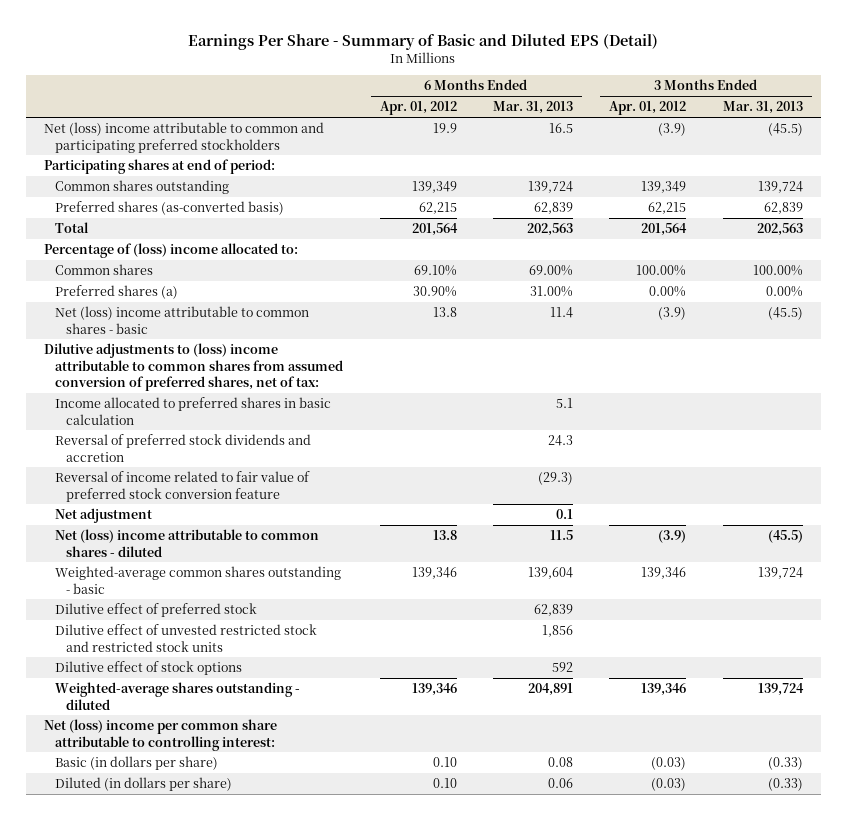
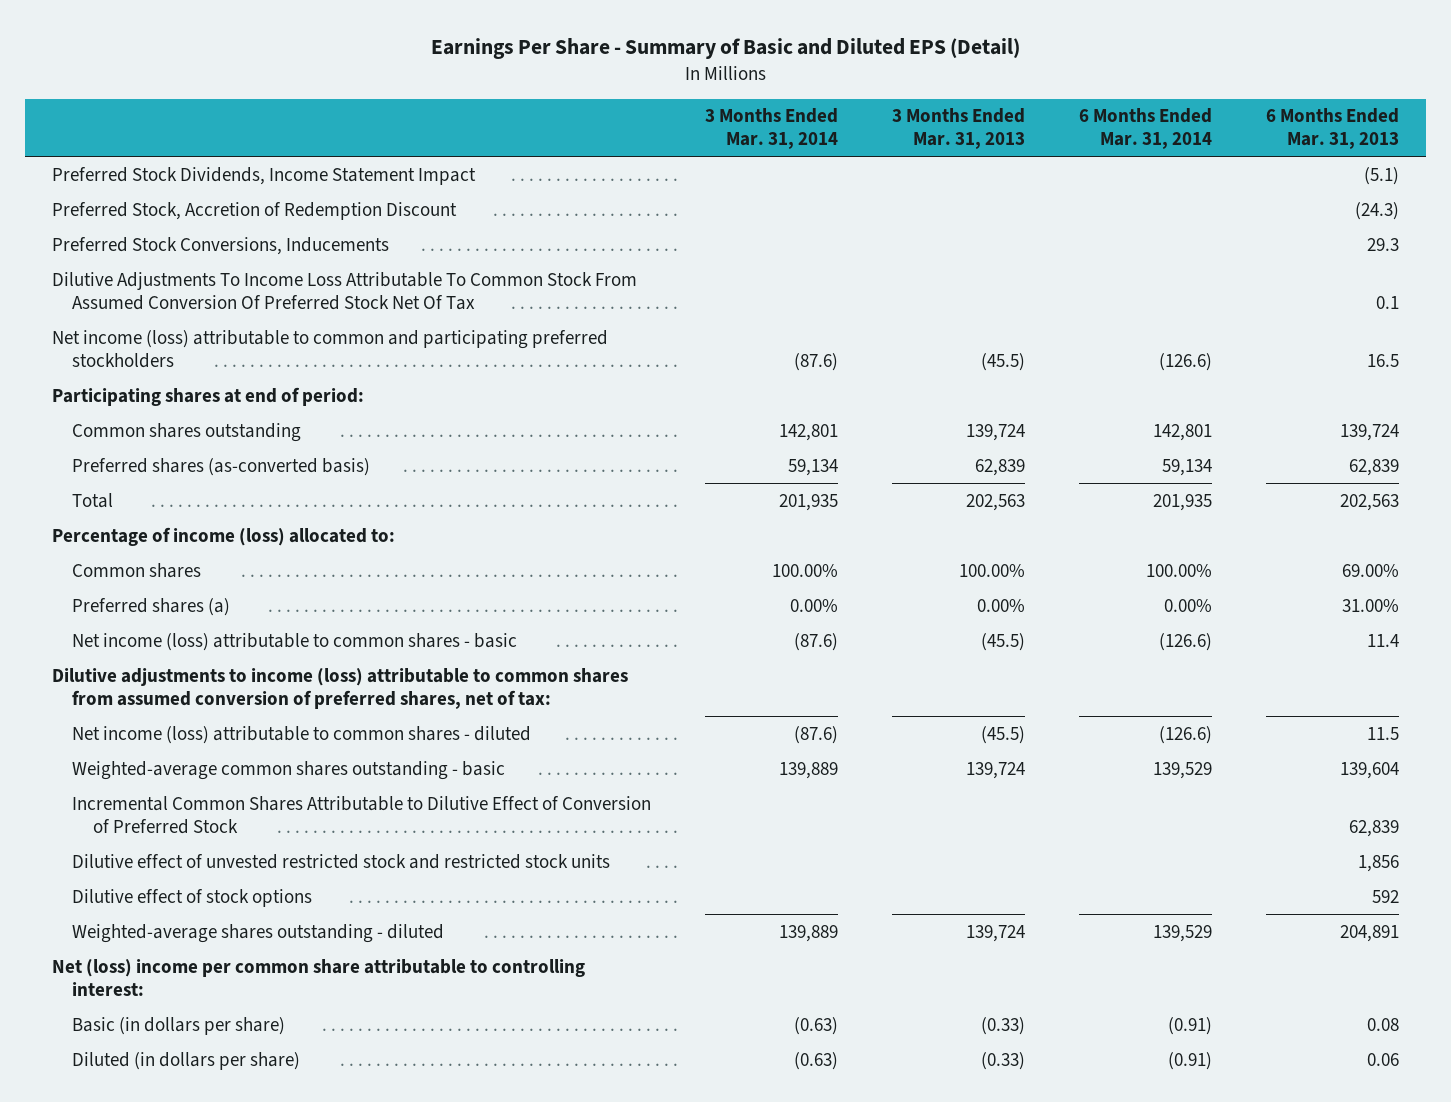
[379,101,457,116] Apr. 01, 2012 -> none
[609,101,687,116] Apr. 01, 2012 -> none
none -> [705,108,839,150] 3 Months Ended Mar. 31, 2014
none -> [1079,108,1213,150] 6 Months Ended Mar. 31, 2014
none -> [52,166,477,185] Preferred Stock Dividends, Income Statement Impact
none -> [52,201,458,220] Preferred Stock, Accretion of Redemption Discount
none -> [52,236,390,255] Preferred Stock Conversions, Inducements
none -> [52,271,638,310] Dilutive Adjustments To Income Loss Attributable To Common Stock From Assumed Conversion Of Preferred Stock Net Of Tax
[44,122,325,153] Net (loss) income attributable to common and participating preferred stockholders -> [52,329,609,368] Net income (loss) attributable to common and participating preferred stockholders
[44,243,299,259] Percentage of (loss) income allocated to: -> [52,526,396,546] Percentage of income (loss) allocated to:
[55,397,332,425] Income allocated to preferred shares in basic calculation -> none
[55,434,312,462] Reversal of preferred stock dividends and accretion -> none
[55,471,311,502] Reversal of income related to fair value of preferred stock conversion feature -> none
[55,508,153,524] Net adjustment -> none
[55,306,310,334] Net (loss) income attributable to common shares - basic -> [72,632,518,651] Net income (loss) attributable to common shares - basic
[44,343,344,391] Dilutive adjustments to (loss) income attributable to common shares from assumed conversion of preferred shares, net of tax: -> [52,667,629,709] Dilutive adjustments to income (loss) attributable to common shares from assumed conversion of preferred shares, net of tax:
[55,529,320,557] Net (loss) income attributable to common shares - diluted -> [72,725,532,744] Net income (loss) attributable to common shares - diluted
[55,603,258,618] Dilutive effect of preferred stock -> [72,795,652,834] Incremental Common Shares Attributable to Dilutive Effect of Conversion of Preferred Stock

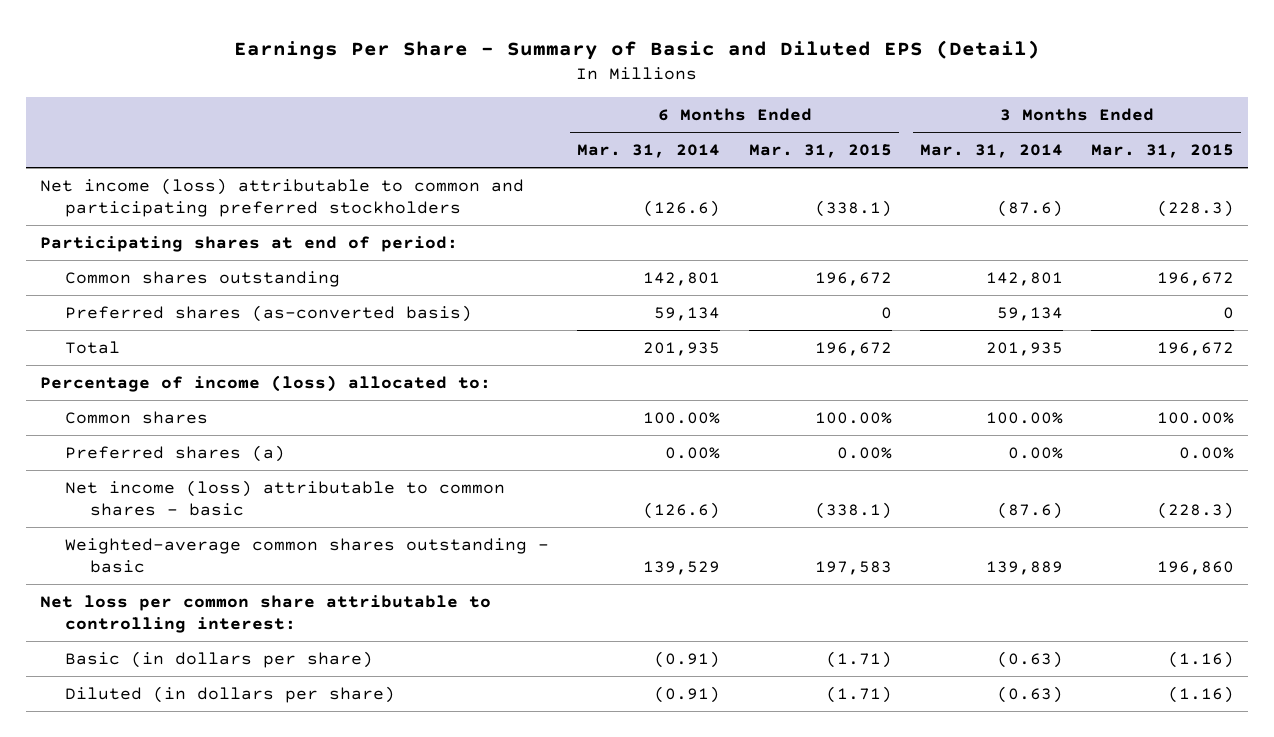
[892,108,1026,150] 3 Months Ended Mar. 31, 2013 -> none
[1266,108,1400,150] 6 Months Ended Mar. 31, 2013 -> none
none -> [748,144,892,159] Mar. 31, 2015
none -> [1090,144,1234,159] Mar. 31, 2015
[52,166,477,185] Preferred Stock Dividends, Income Statement Impact -> none
[52,201,458,220] Preferred Stock, Accretion of Redemption Discount -> none
[52,236,390,255] Preferred Stock Conversions, Inducements -> none
[52,271,638,310] Dilutive Adjustments To Income Loss Attributable To Common Stock From Assumed Conversion Of Preferred Stock Net Of Tax -> none
[52,667,629,709] Dilutive adjustments to income (loss) attributable to common shares from assumed conversion of preferred shares, net of tax: -> none
[72,725,532,744] Net income (loss) attributable to common shares - diluted -> none
[72,795,652,834] Incremental Common Shares Attributable to Dilutive Effect of Conversion of Preferred Stock -> none
[72,853,611,869] Dilutive effect of unvested restricted stock and restricted stock units -> none
[72,888,313,907] Dilutive effect of stock options -> none
[72,923,445,943] Weighted-average shares outstanding - diluted -> none
[52,958,586,996] Net (loss) income per common share attributable to controlling interest: -> [40,594,492,634] Net loss per common share attributable to controlling interest:

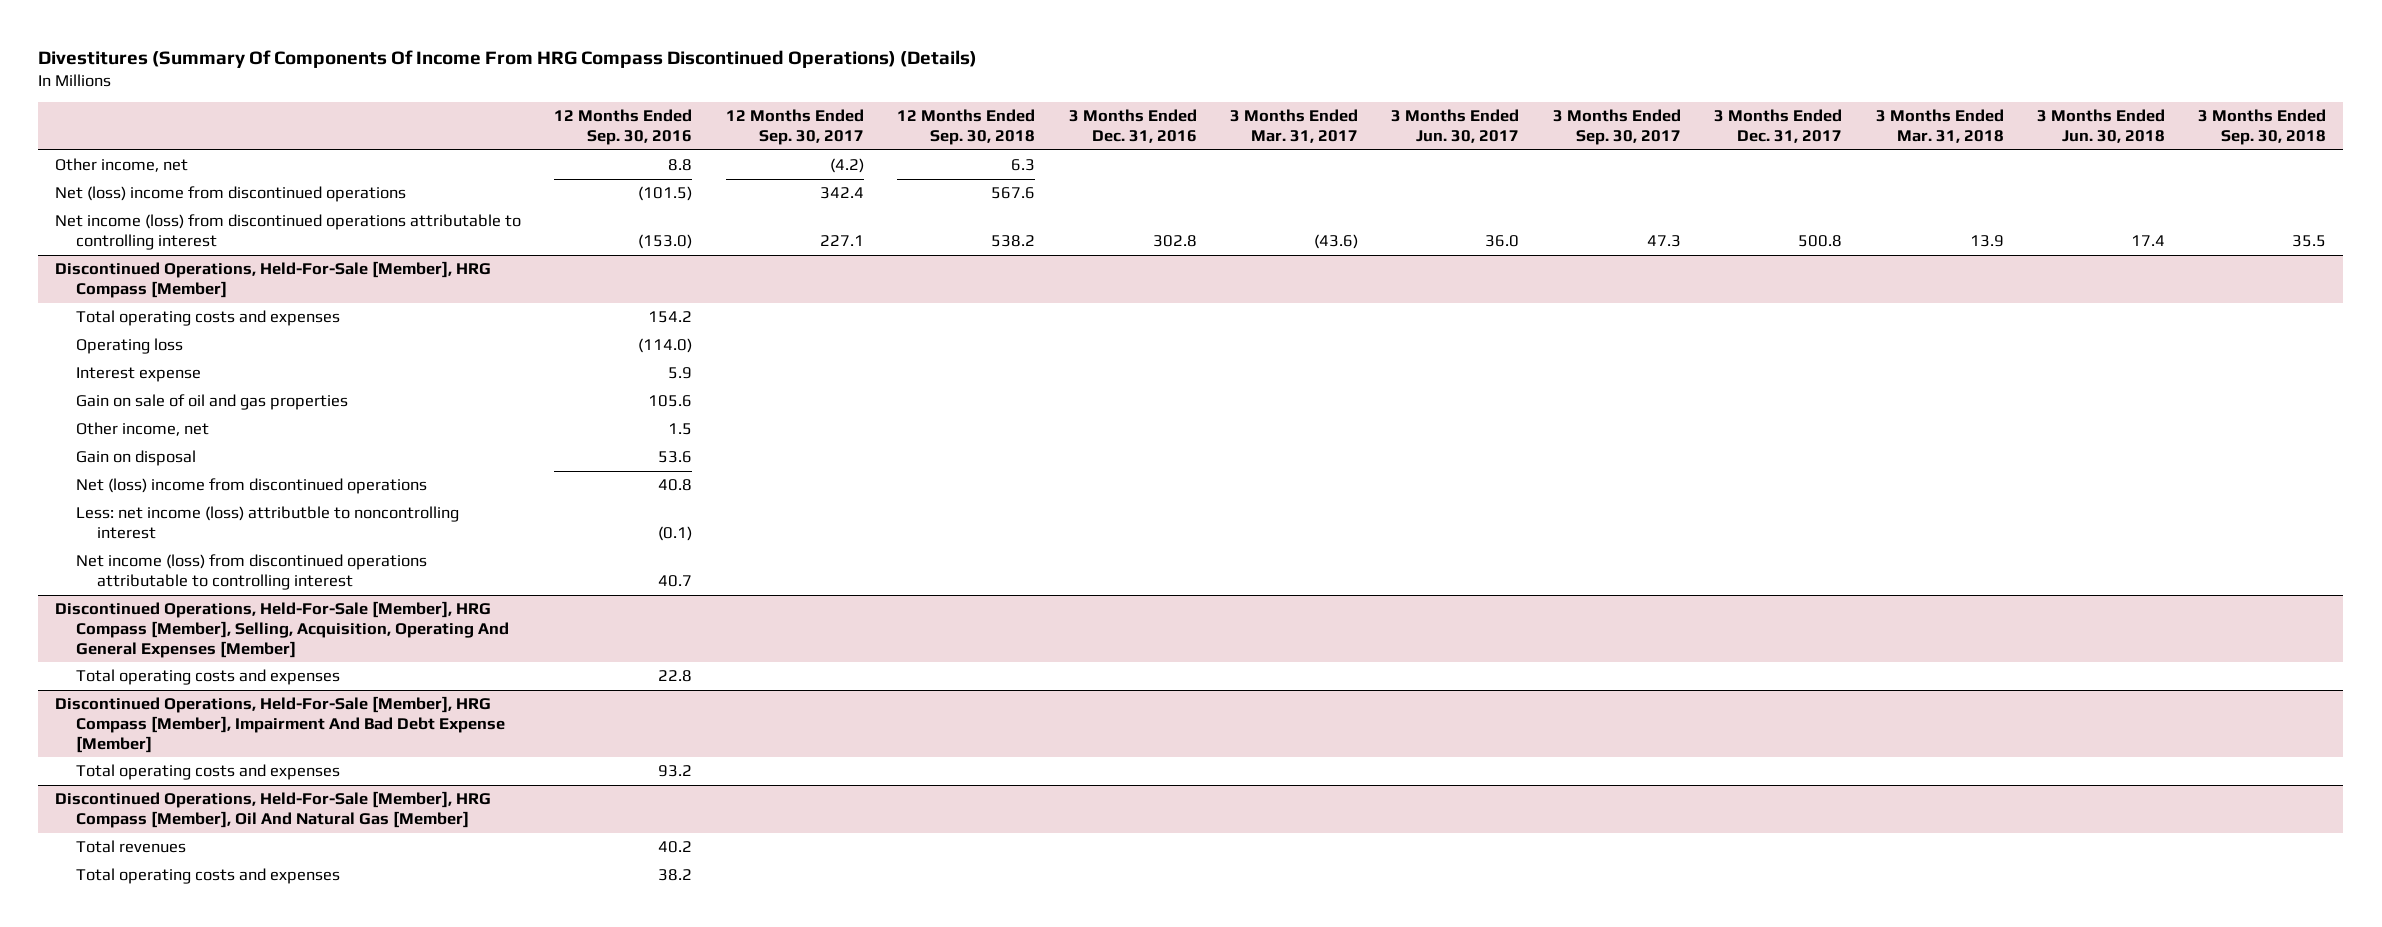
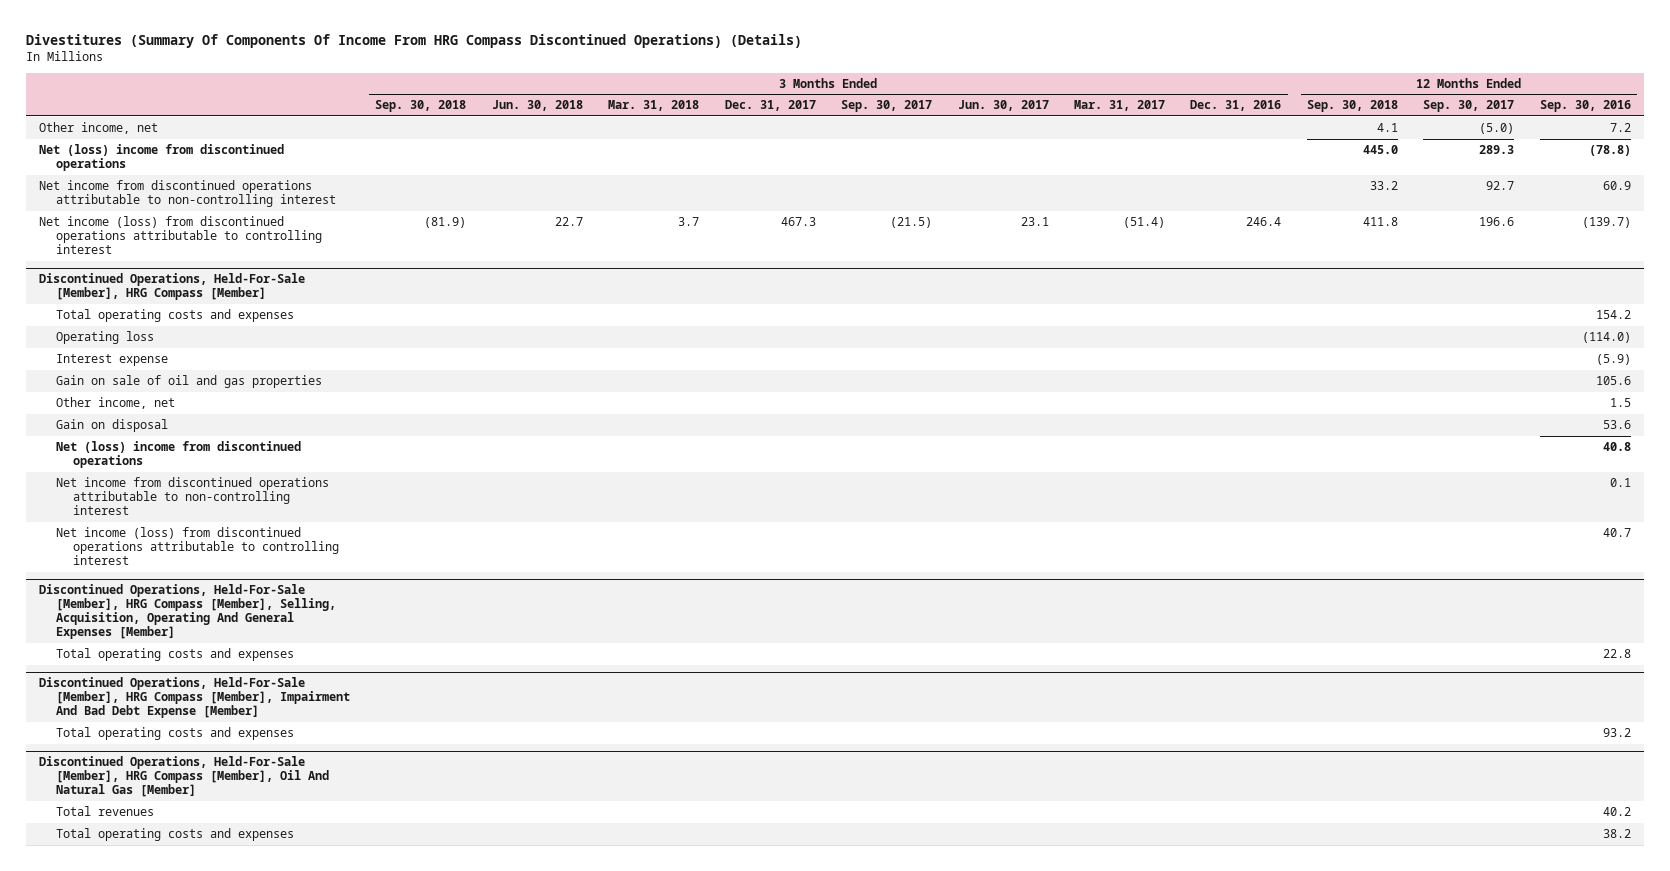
[668,159,693,172] 8.8 -> [1609,123,1631,133] 7.2
[829,158,864,174] (4.2) -> [1479,123,1515,135] (5.0)
[1011,159,1036,172] 6.3 -> [1376,123,1398,133] 4.1
[638,186,693,202] (101.5) -> [1588,145,1631,157] (78.8)
[819,187,864,200] 342.4 -> [1479,145,1515,155] 289.3
[991,187,1036,200] 567.6 -> [1362,145,1398,155] 445.0
none -> [39,180,336,208] Net income from discontinued operations attributable to non-controlling interest
[638,234,693,250] (153.0) -> [1581,217,1631,229] (139.7)
[819,235,864,247] 227.1 -> [1479,217,1515,227] 196.6
[991,235,1036,248] 538.2 -> [1362,217,1398,227] 411.8
[1152,235,1197,248] 302.8 -> [1246,217,1282,227] 246.4
[1314,234,1359,250] (43.6) -> [1123,217,1166,229] (51.4)
[1485,235,1520,248] 36.0 -> [1020,217,1049,227] 23.1
[1646,235,1681,248] 47.3 -> [890,217,933,229] (21.5)
[1798,235,1843,248] 500.8 -> [780,217,816,227] 467.3
[1969,235,2004,248] 13.9 -> [678,217,700,227] 3.7
[2131,235,2166,247] 17.4 -> [554,217,583,227] 22.7
[2292,235,2327,248] 35.5 -> [424,217,467,229] (81.9)
[668,367,693,380] 5.9 -> [1595,354,1631,366] (5.9)
[76,506,460,540] Less: net income (loss) attributble to noncontrolling interest -> [55,477,329,516] Net income from discontinued operations attributable to non-controlling interest
[658,526,693,542] (0.1) -> [1609,478,1631,488] 0.1

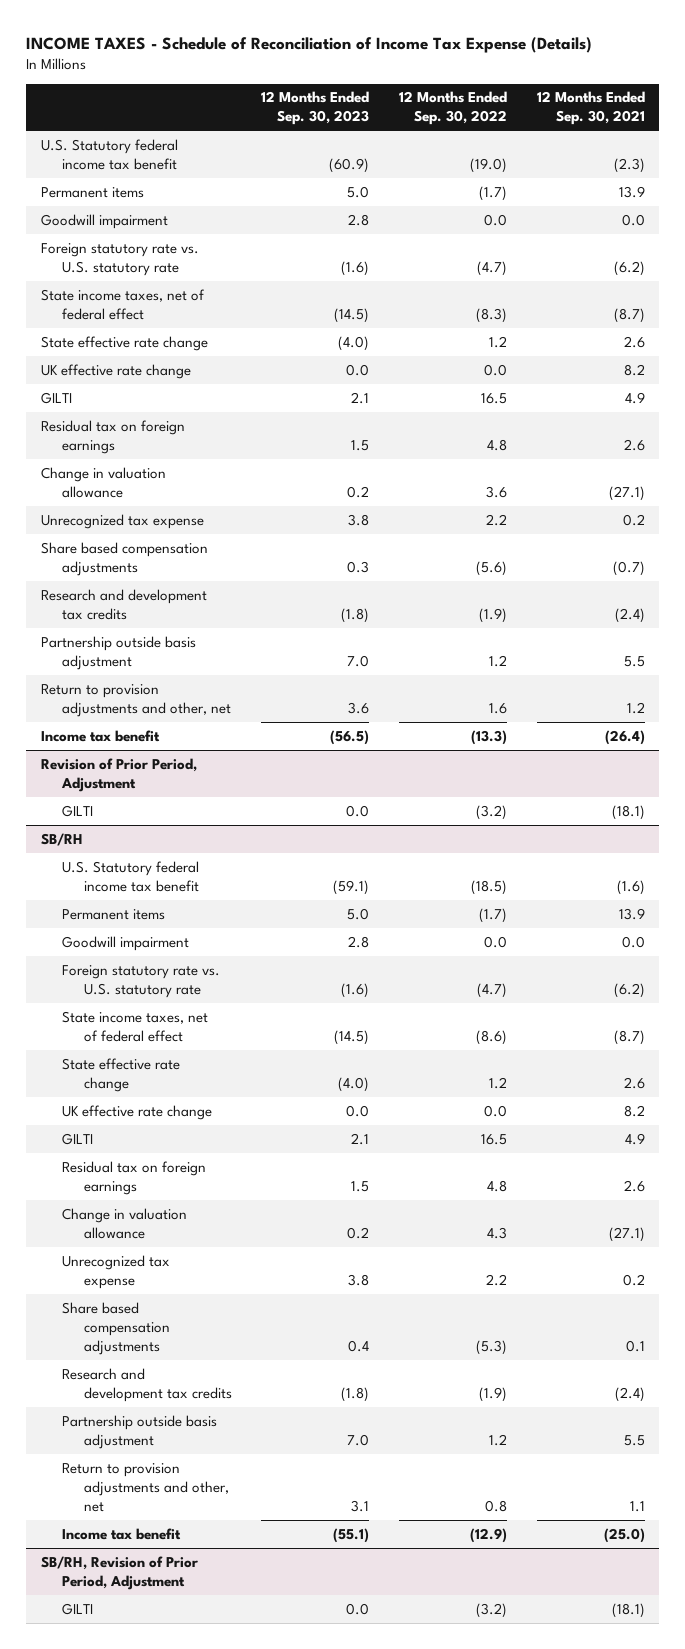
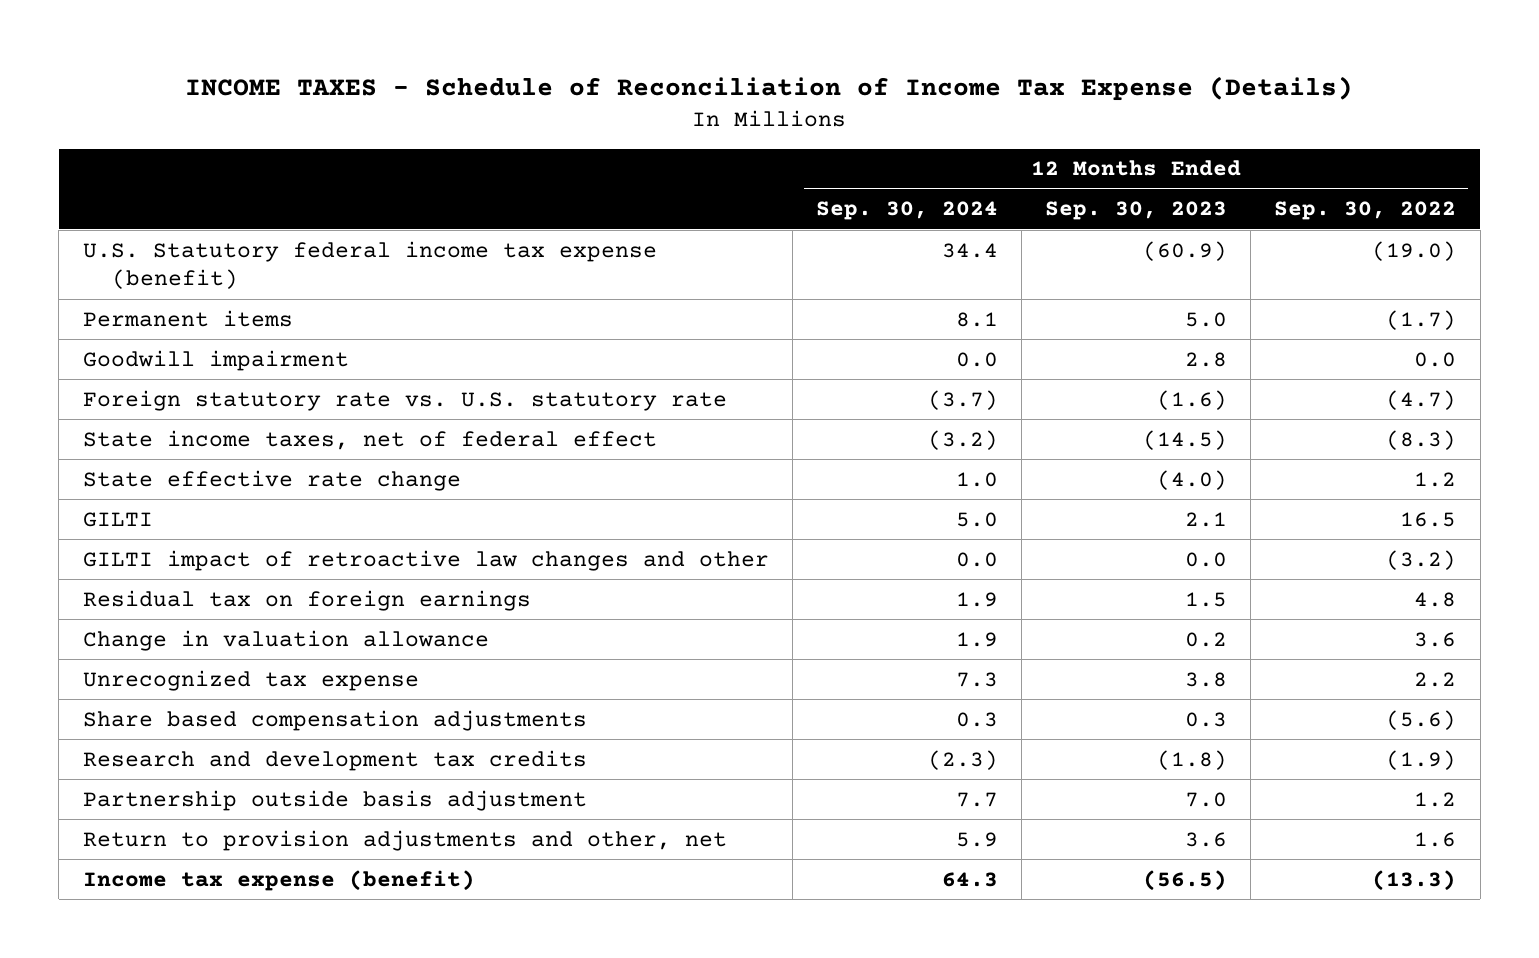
[536,91,645,126] 12 Months Ended Sep. 30, 2021 -> none
none -> [815,201,998,221] Sep. 30, 2024
[40,138,178,170] U.S. Statutory federal income tax benefit -> [82,240,657,290] U.S. Statutory federal income tax expense (benefit)
[40,363,191,379] UK effective rate change -> none
none -> [82,549,769,571] GILTI impact of retroactive law changes and other
[40,757,197,792] Revision of Prior Period, Adjustment -> none
[62,804,94,817] GILTI -> none
[40,832,83,846] SB/RH -> none
[62,860,200,892] U.S. Statutory federal income tax benefit -> none
[62,908,166,920] Permanent items -> none
[62,935,190,951] Goodwill impairment -> none
[62,964,221,998] Foreign statutory rate vs. U.S. statutory rate -> none
[62,1010,209,1042] State income taxes, net of federal effect -> none
[62,1057,181,1092] State effective rate change -> none
[62,1104,213,1120] UK effective rate change -> none
[62,1132,94,1145] GILTI -> none
[62,1160,207,1195] Residual tax on foreign earnings -> none
[62,1207,188,1239] Change in valuation allowance -> none
[62,1254,171,1289] Unrecognized tax expense -> none
[62,1301,170,1355] Share based compensation adjustments -> none
[62,1367,232,1402] Research and development tax credits -> none
[62,1414,218,1449] Partnership outside basis adjustment -> none
[62,1462,229,1512] Return to provision adjustments and other, net -> none
[62,1527,182,1540] Income tax benefit -> none
[40,1555,198,1590] SB/RH, Revision of Prior Period, Adjustment -> none
[62,1602,94,1615] GILTI -> none
[40,729,160,742] Income tax benefit -> [82,869,475,891] Income tax expense (benefit)

